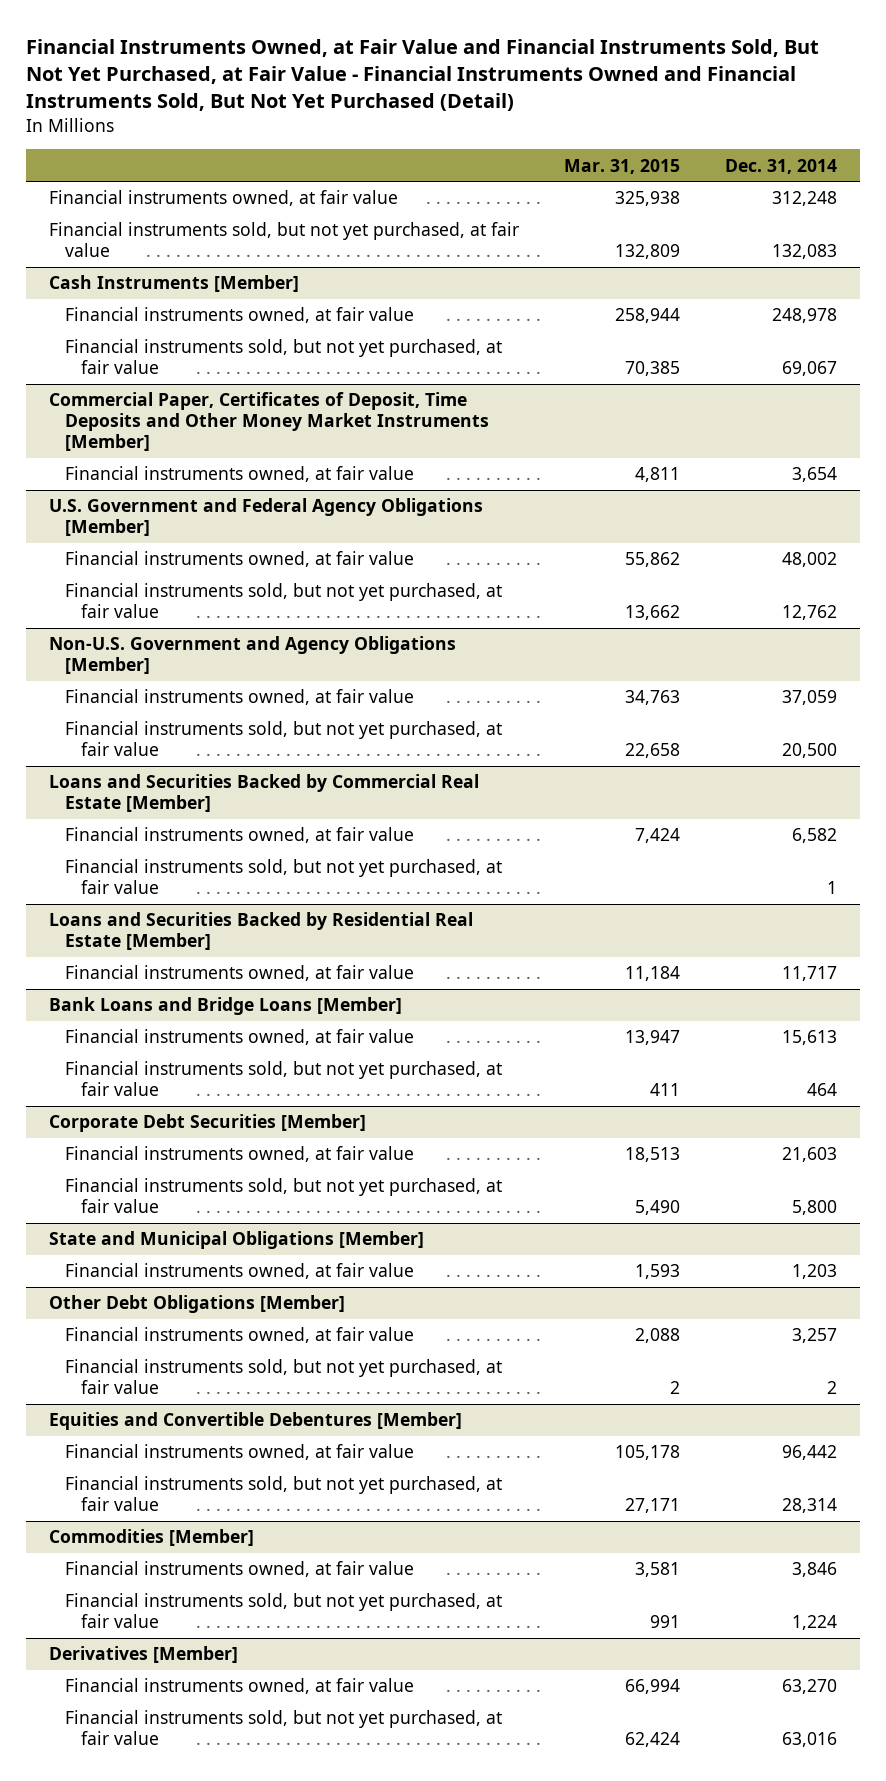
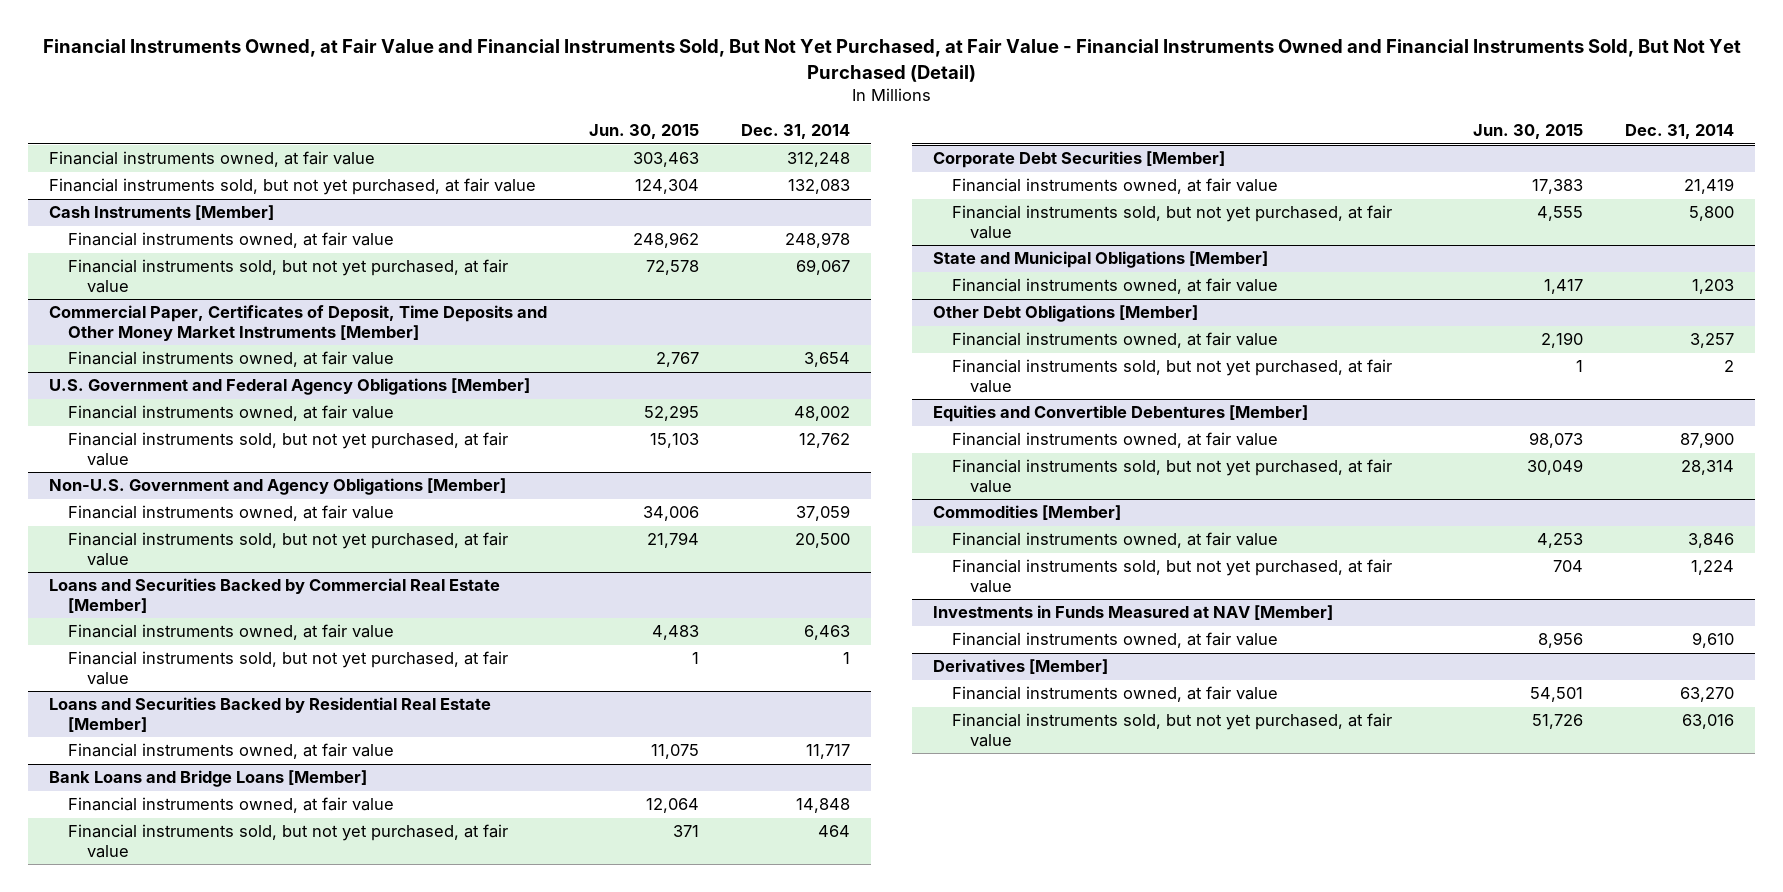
[564,158,681,174] Mar. 31, 2015 -> none
none -> [589,124,700,140] Jun. 30, 2015
[792,828,838,844] 6,582 -> [804,625,851,641] 6,463
[782,1030,838,1046] 15,613 -> [796,798,851,814] 14,848
[782,1147,838,1163] 21,603 -> [1684,178,1735,195] 21,419
[782,1445,838,1461] 96,442 -> [1680,432,1735,449] 87,900
none -> [933,605,1334,621] Investments in Funds Measured at NAV [Member]
none -> [951,632,1278,649] Financial instruments owned, at fair value

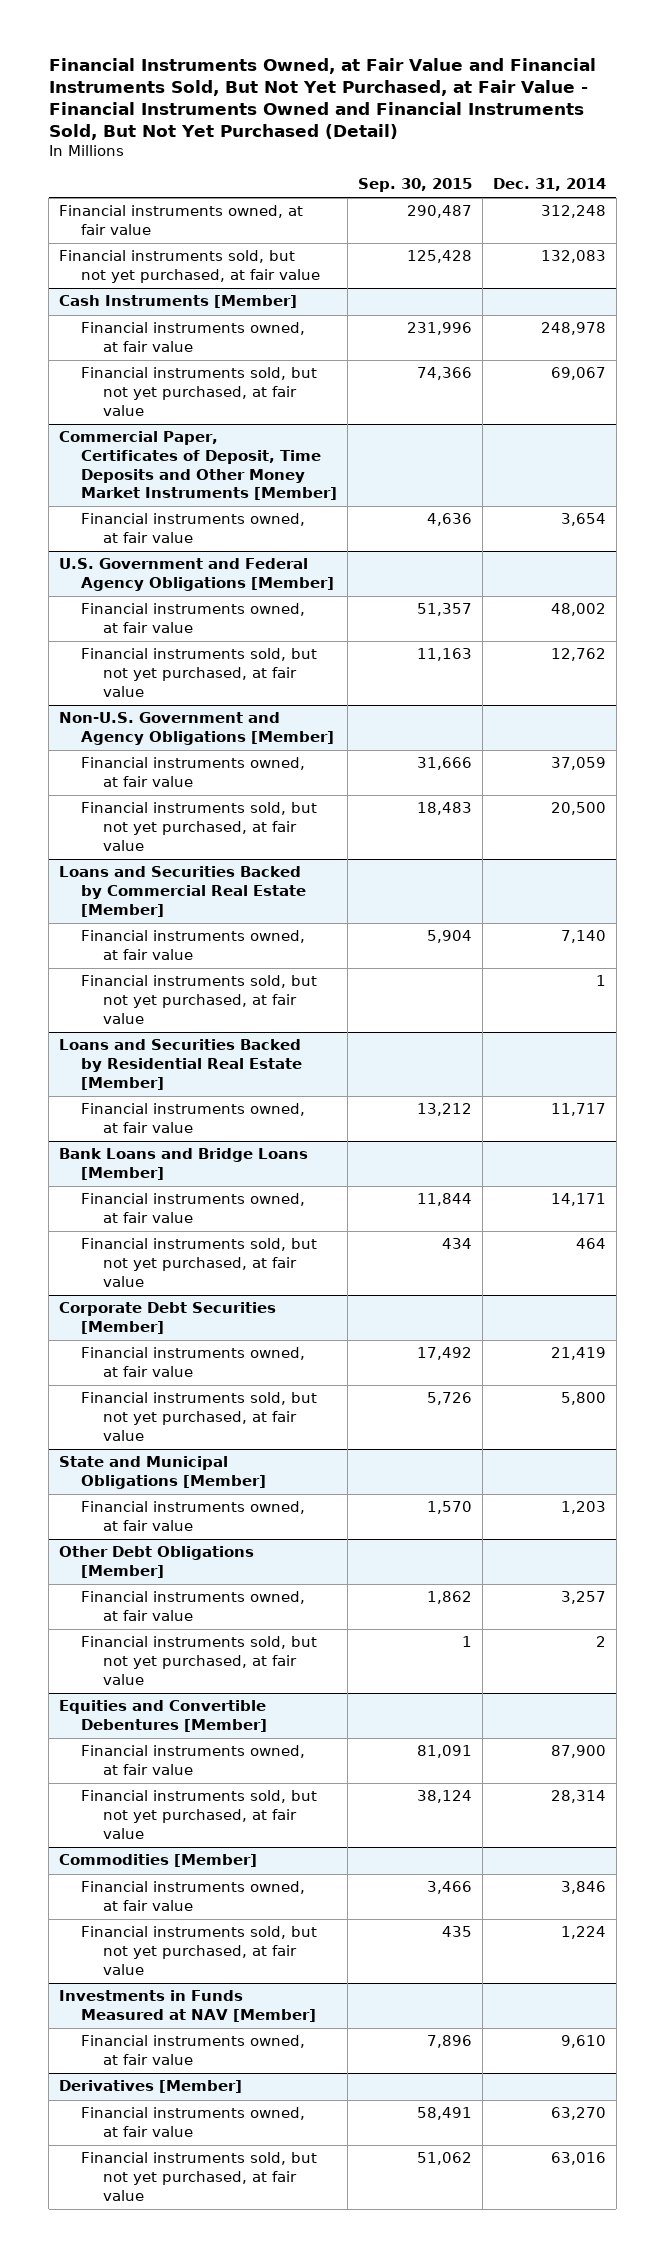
[589,124,700,140] Jun. 30, 2015 -> none
none -> [357,178,472,193] Sep. 30, 2015
[804,625,851,641] 6,463 -> [560,930,606,944] 7,140
[796,798,851,814] 14,848 -> [550,1193,606,1207] 14,171

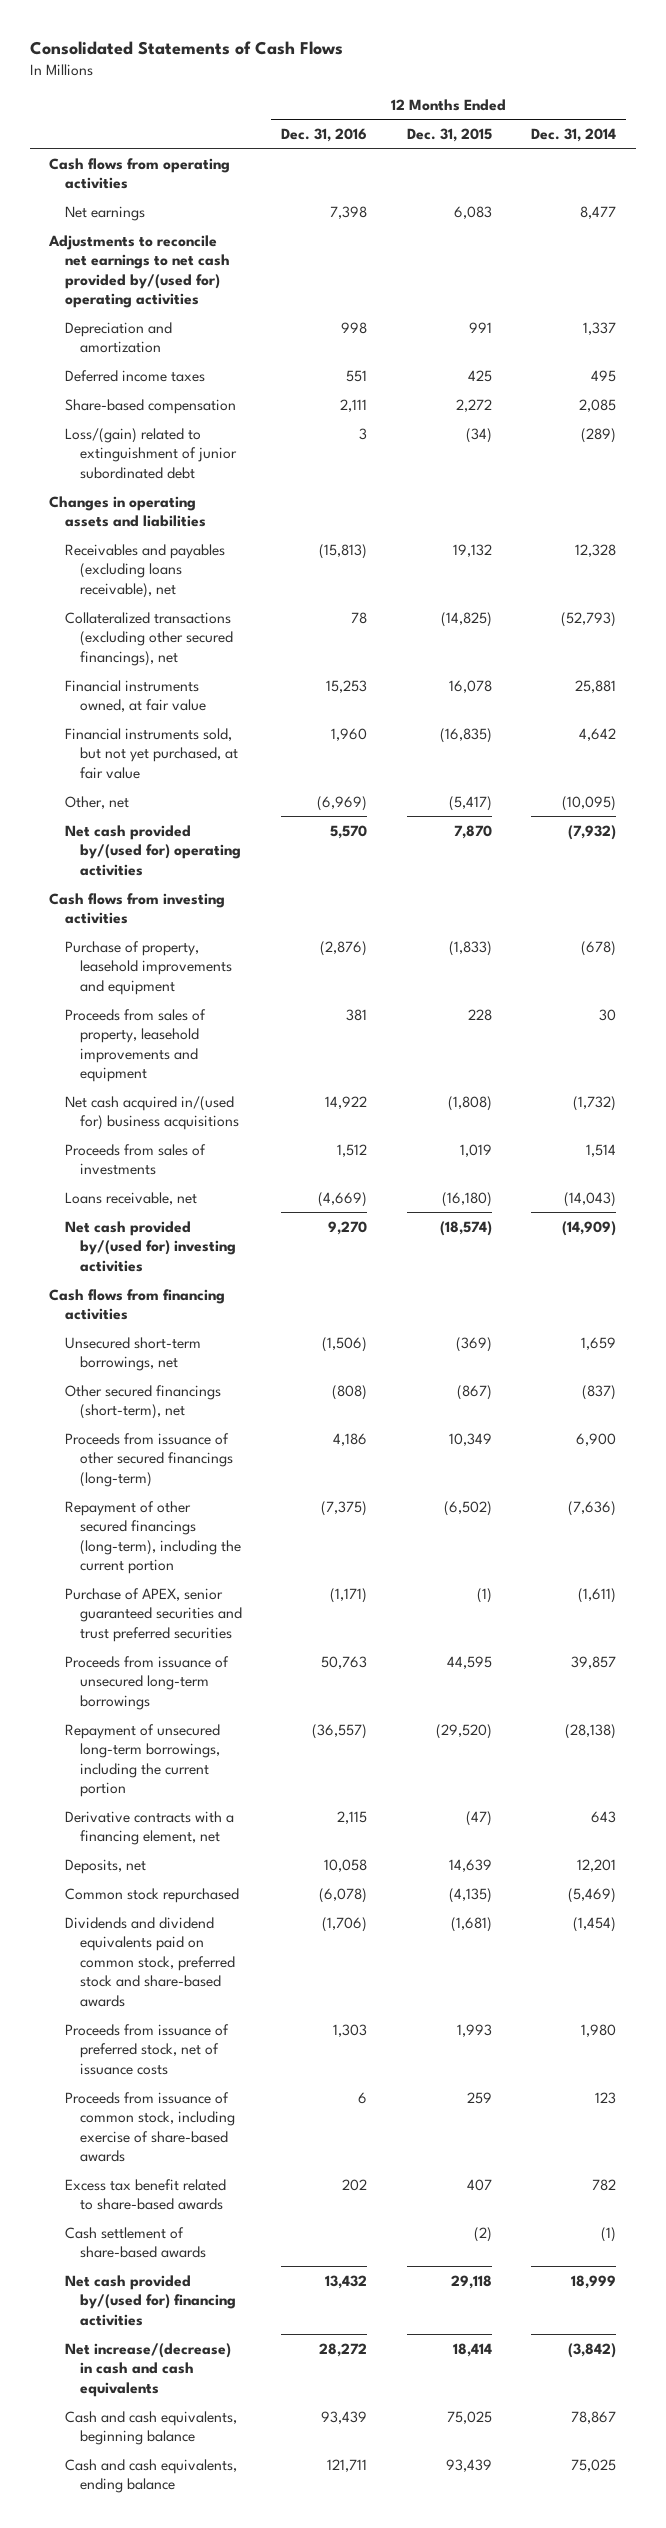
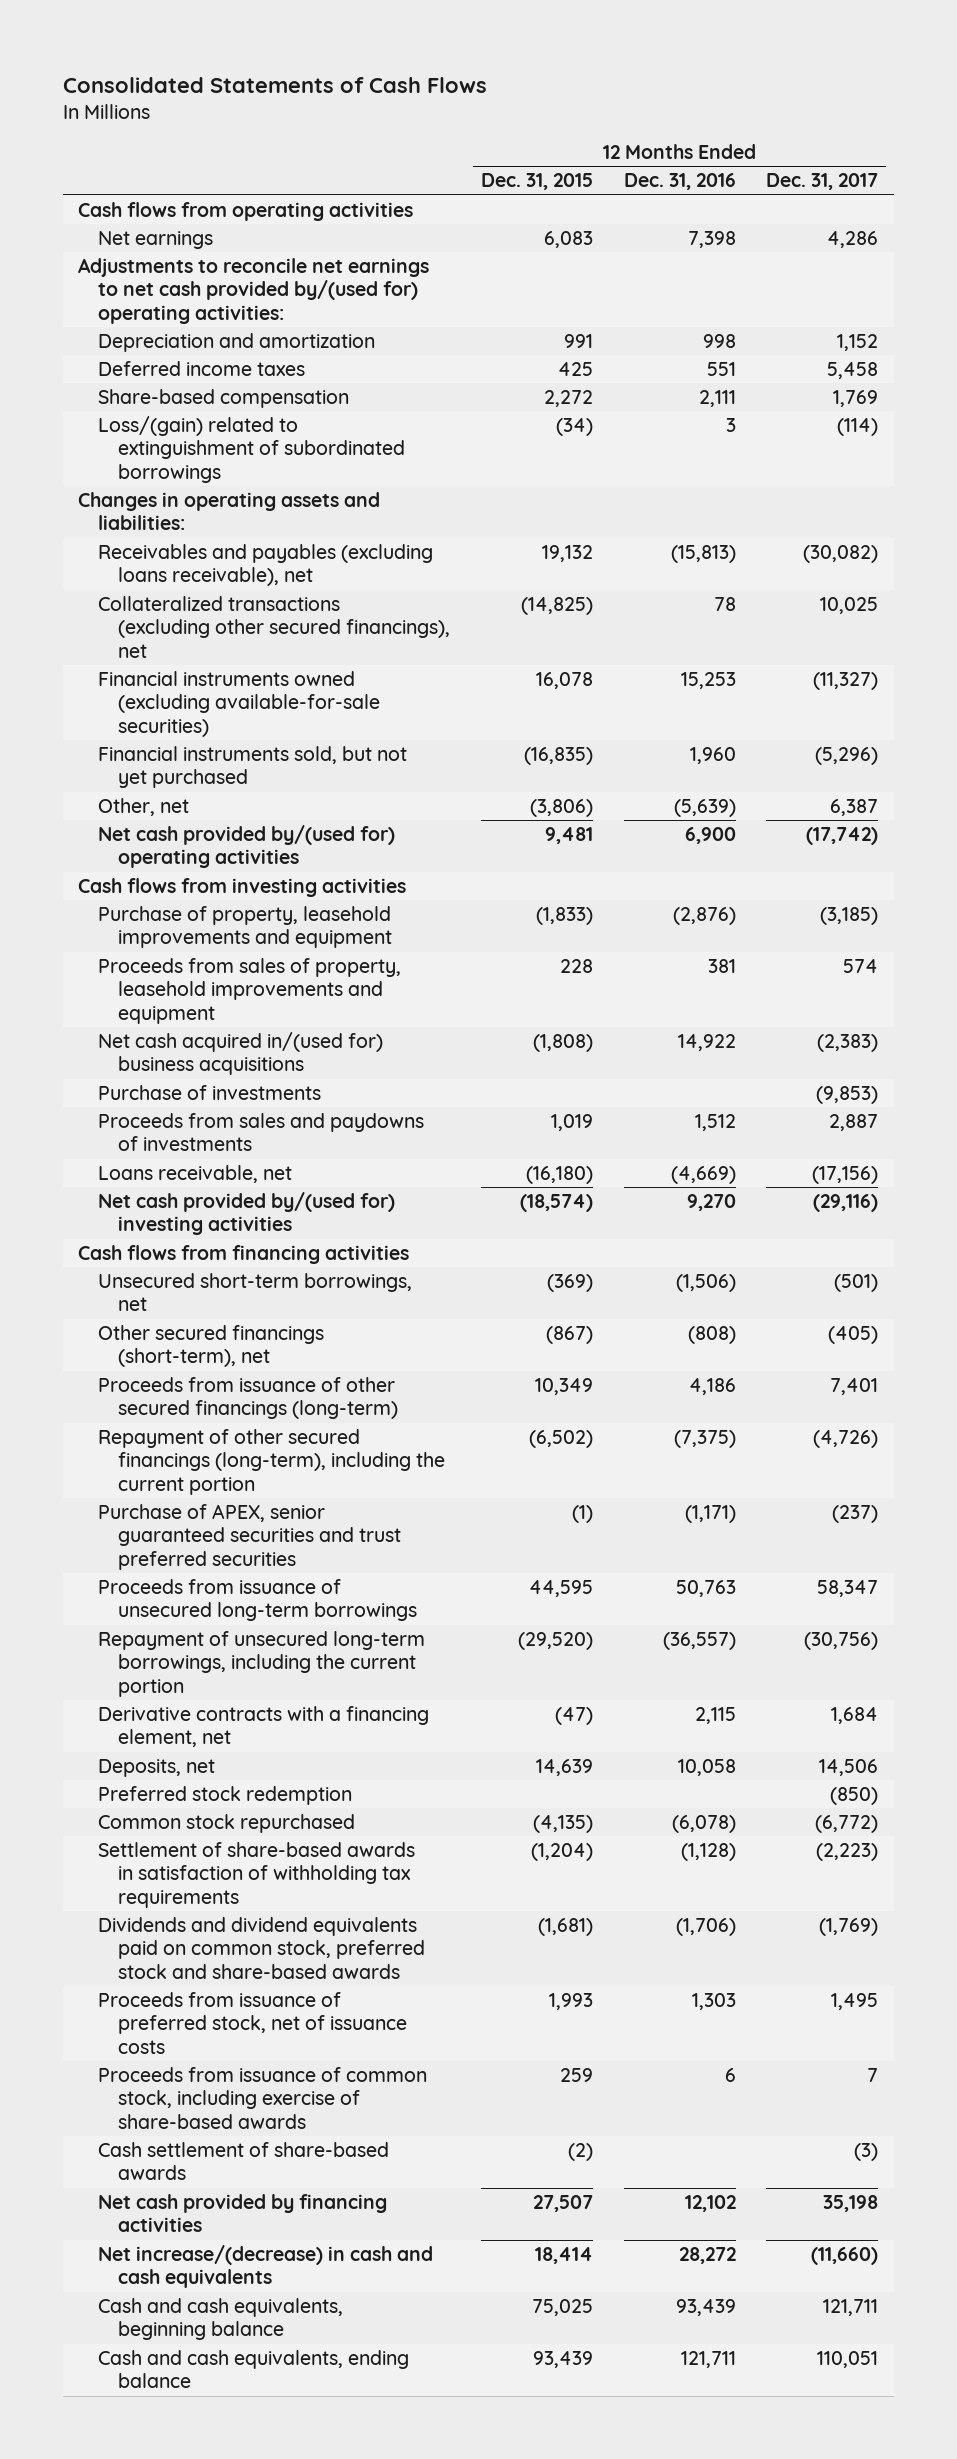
[531,127,617,142] Dec. 31, 2014 -> none
none -> [766,173,879,191] Dec. 31, 2017
[48,234,230,309] Adjustments to reconcile net earnings to net cash provided by/(used for) operating activities -> [78,257,430,324] Adjustments to reconcile net earnings to net cash provided by/(used for) operating activities:
[64,427,237,479] Loss/(gain) related to extinguishment of junior subordinated debt -> [98,415,405,483] Loss/(gain) related to extinguishment of subordinated borrowings
[49,495,206,528] Changes in operating assets and liabilities -> [78,491,381,531] Changes in operating assets and liabilities:
[64,679,206,713] Financial instruments owned, at fair value -> [98,670,380,737] Financial instruments owned (excluding available-for-sale securities)
[64,727,238,779] Financial instruments sold, but not yet purchased, at fair value -> [98,745,408,789] Financial instruments sold, but not yet purchased
[317,795,368,811] (6,969) -> [673,798,736,817] (5,639)
[448,795,492,811] (5,417) -> [529,798,593,817] (3,806)
[330,824,368,839] 5,570 -> [684,826,736,844] 6,900
[453,824,492,839] 7,870 -> [544,826,593,844] 9,481
none -> [98,1084,322,1100] Purchase of investments
[64,1143,206,1176] Proceeds from sales of investments -> [98,1112,425,1152] Proceeds from sales and paydowns of investments
none -> [98,1785,353,1805] Preferred stock redemption
none -> [98,1841,416,1908] Settlement of share-based awards in satisfaction of withholding tax requirements
[64,2178,226,2211] Excess tax benefit related to share-based awards -> none
[64,2274,236,2326] Net cash provided by/(used for) financing activities -> [98,2193,388,2233] Net cash provided by financing activities
[325,2274,368,2289] 13,432 -> [684,2194,736,2212] 12,102
[450,2274,492,2289] 29,118 -> [532,2194,593,2212] 27,507

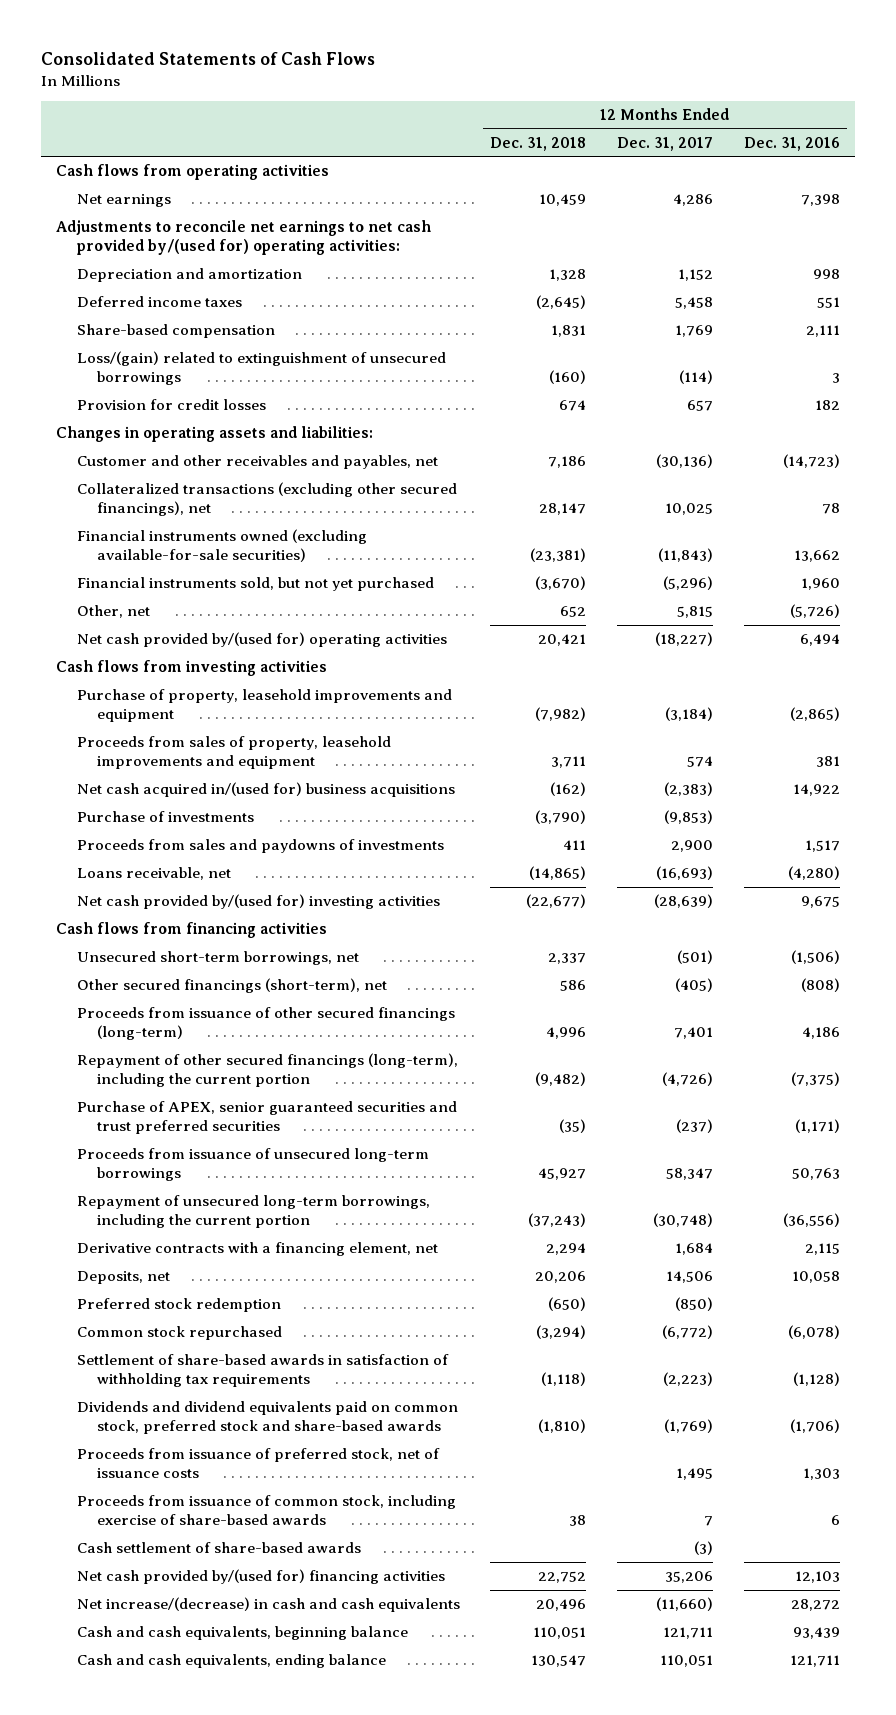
[480,173,593,191] Dec. 31, 2015 -> none
none -> [490,136,587,151] Dec. 31, 2018
[98,415,405,483] Loss/(gain) related to extinguishment of subordinated borrowings -> [76,351,446,386] Loss/(gain) related to extinguishment of unsecured borrowings
none -> [76,399,266,411] Provision for credit losses
[98,543,434,587] Receivables and payables (excluding loans receivable), net -> none
none -> [76,455,438,470] Customer and other receivables and payables, net
[680,671,736,689] 15,253 -> [793,550,840,563] 13,662
[813,671,879,690] (11,327) -> [658,548,714,563] (11,843)
[673,798,736,817] (5,639) -> [789,604,840,619] (5,726)
[830,798,879,816] 6,387 -> [677,606,714,619] 5,815
[684,826,736,844] 6,900 -> [799,634,840,647] 6,494
[806,826,879,845] (17,742) -> [655,632,714,647] (18,227)
[672,906,736,925] (2,876) -> [789,707,840,722] (2,865)
[820,906,879,925] (3,185) -> [665,707,714,722] (3,184)
[694,1113,736,1131] 1,512 -> [804,840,840,853] 1,517
[829,1113,879,1131] 2,887 -> [671,840,714,853] 2,900
[670,1165,736,1184] (4,669) -> [787,866,840,881] (4,280)
[812,1165,879,1184] (17,156) -> [656,866,714,881] (16,693)
[686,1193,736,1211] 9,270 -> [800,896,840,909] 9,675
[813,1193,879,1212] (29,116) -> [654,894,714,909] (28,639)
[662,1631,736,1650] (36,557) -> [782,1213,840,1228] (36,556)
[804,1631,879,1650] (30,756) -> [653,1213,714,1228] (30,748)
[98,2193,388,2233] Net cash provided by financing activities -> [76,1569,445,1585] Net cash provided by/(used for) financing activities
[684,2194,736,2212] 12,102 -> [794,1571,840,1584] 12,103
[823,2194,879,2212] 35,198 -> [665,1571,714,1584] 35,206

